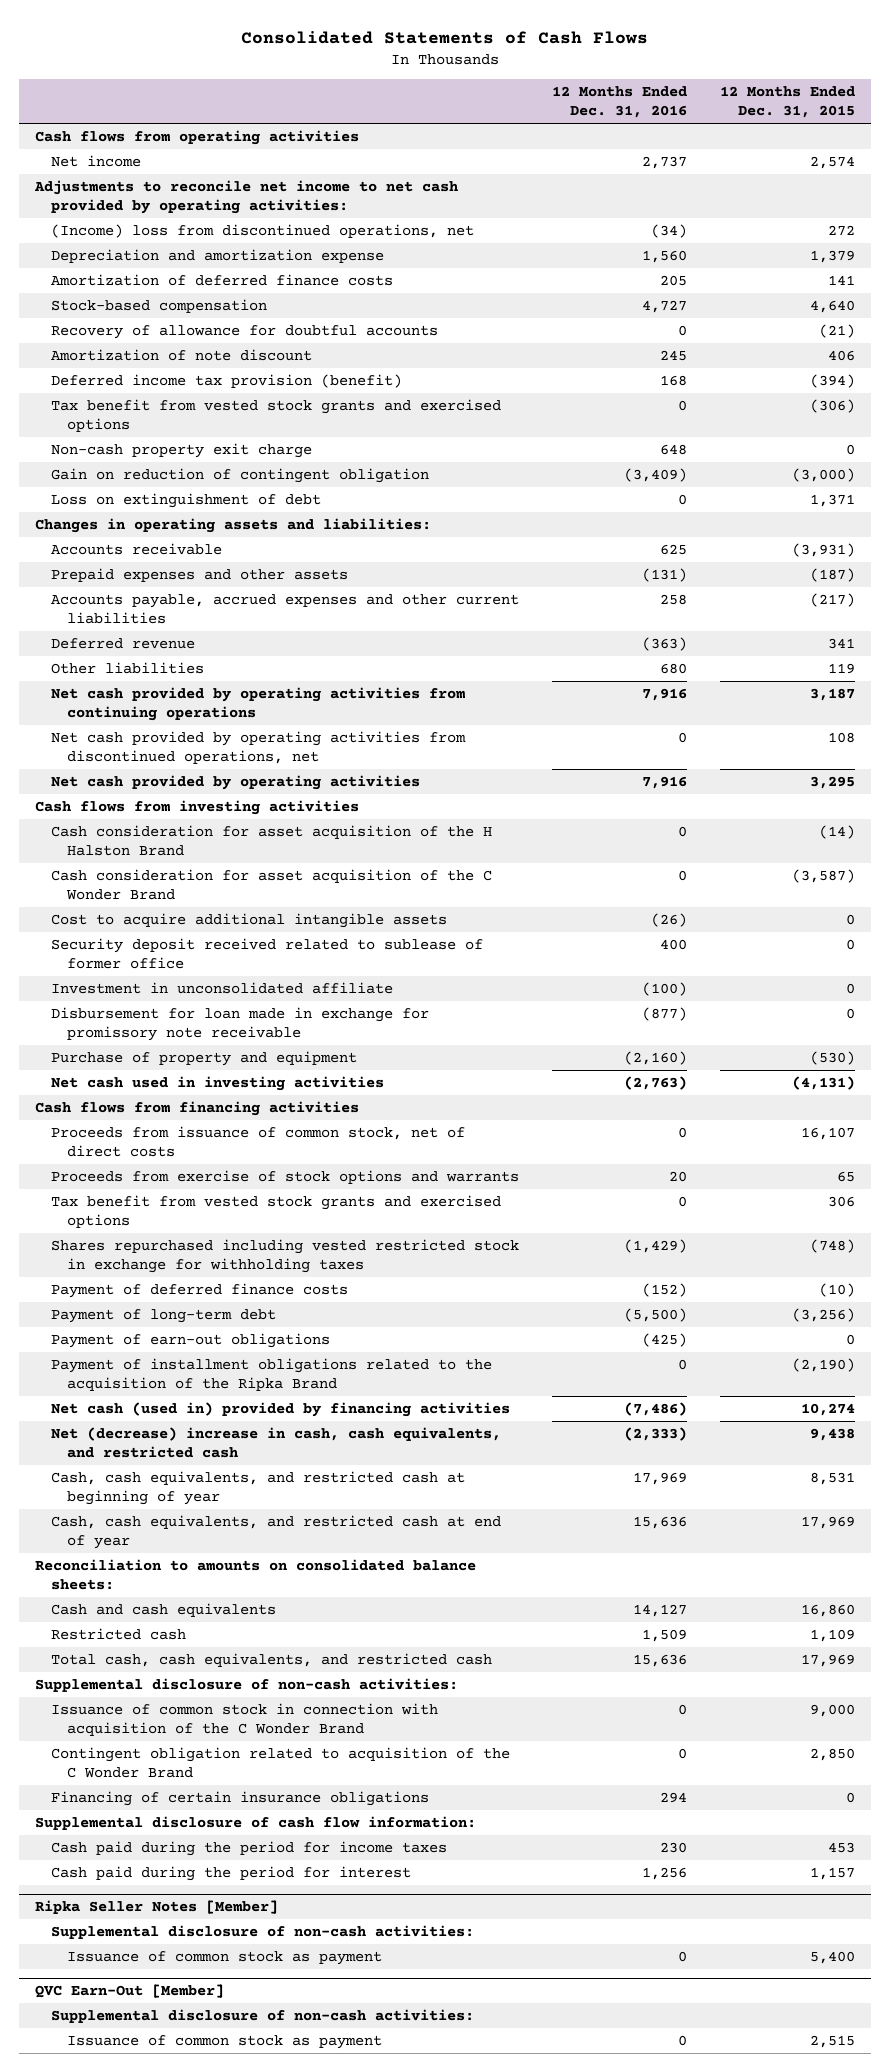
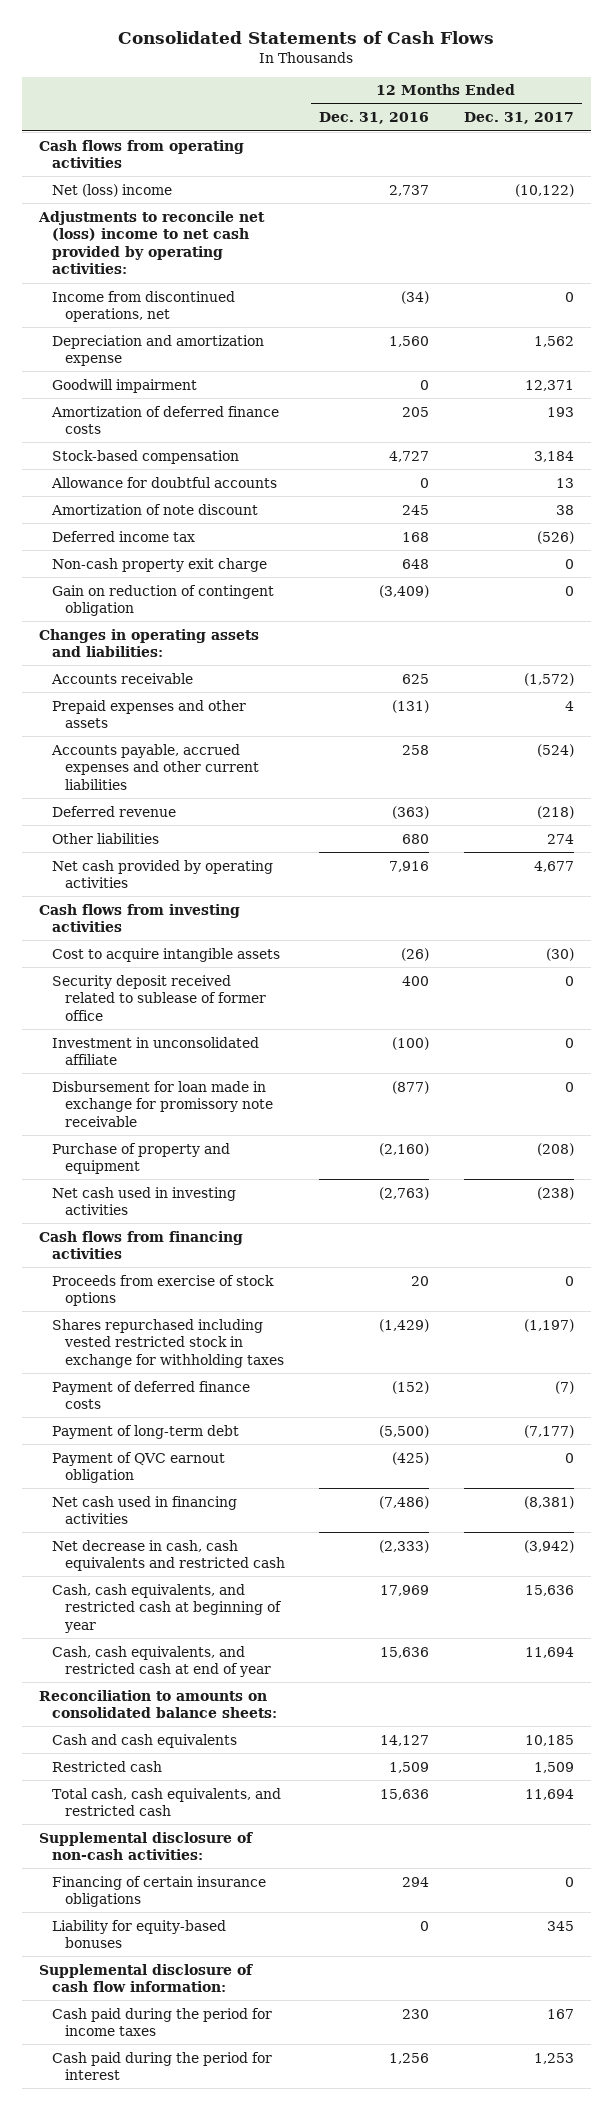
[719,86,855,119] 12 Months Ended Dec. 31, 2015 -> none
none -> [463,112,574,125] Dec. 31, 2017
[51,154,142,167] Net income -> [51,183,172,197] Net (loss) income
[34,179,459,214] Adjustments to reconcile net income to net cash provided by operating activities: -> [37,210,265,275] Adjustments to reconcile net (loss) income to net cash provided by operating activities:
[51,223,475,238] (Income) loss from discontinued operations, net -> [51,290,235,323] Income from discontinued operations, net
none -> [51,378,197,393] Goodwill impairment
[51,324,439,339] Recovery of allowance for doubtful accounts -> [50,476,277,488] Allowance for doubtful accounts
[51,398,502,432] Tax benefit from vested stock grants and exercised options -> none
[51,373,403,388] Deferred income tax provision (benefit) -> [51,530,195,542] Deferred income tax
[51,492,322,508] Loss on extinguishment of debt -> none
[51,686,466,721] Net cash provided by operating activities from continuing operations -> none
[51,730,467,764] Net cash provided by operating activities from discontinued operations, net -> none
[51,824,493,856] Cash consideration for asset acquisition of the H Halston Brand -> none
[51,868,493,900] Cash consideration for asset acquisition of the C Wonder Brand -> none
[51,912,448,928] Cost to acquire additional intangible assets -> [51,947,280,962] Cost to acquire intangible assets
[51,1125,466,1157] Proceeds from issuance of common stock, net of direct costs -> none
[51,1194,502,1228] Tax benefit from vested stock grants and exercised options -> none
[51,1169,520,1184] Proceeds from exercise of stock options and warrants -> [51,1274,274,1307] Proceeds from exercise of stock options
[51,1357,493,1391] Payment of installment obligations related to the acquisition of the Ripka Brand -> none
[51,1332,331,1348] Payment of earn-out obligations -> [51,1451,225,1484] Payment of QVC earnout obligation
[51,1401,511,1417] Net cash (used in) provided by financing activities -> [51,1495,237,1525] Net cash used in financing activities
[51,1426,502,1458] Net (decrease) increase in cash, cash equivalents, and restricted cash -> [51,1539,285,1572] Net decrease in cash, cash equivalents and restricted cash
[51,1702,439,1736] Issuance of common stock in connection with acquisition of the C Wonder Brand -> none
[51,1746,511,1778] Contingent obligation related to acquisition of the C Wonder Brand -> none
none -> [51,1919,226,1949] Liability for equity-based bonuses
[35,1900,279,1915] Ripka Seller Notes [Member] -> none
[51,1924,475,1939] Supplemental disclosure of non-cash activities: -> none
[66,1950,382,1965] Issuance of common stock as payment -> none
[35,1984,225,1999] QVC Earn-Out [Member] -> none
[51,2008,475,2023] Supplemental disclosure of non-cash activities: -> none
[66,2034,382,2049] Issuance of common stock as payment -> none

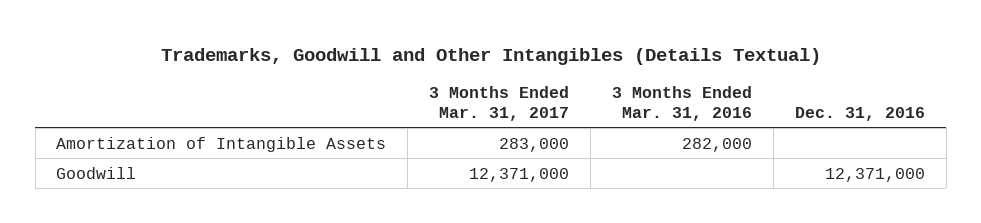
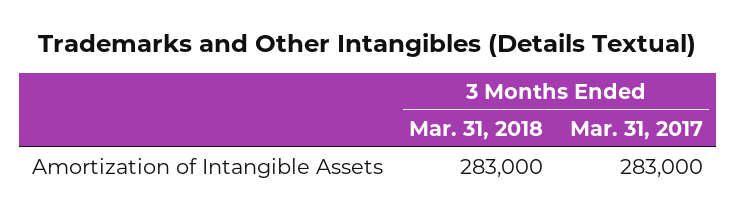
[160,47,821,65] Trademarks, Goodwill and Other Intangibles (Details Textual) -> [38,32,697,57] Trademarks and Other Intangibles (Details Textual)
[612,85,753,121] 3 Months Ended Mar. 31, 2016 -> none
[794,106,925,121] Dec. 31, 2016 -> none
none -> [409,120,544,140] Mar. 31, 2018
[56,166,137,179] Goodwill -> none

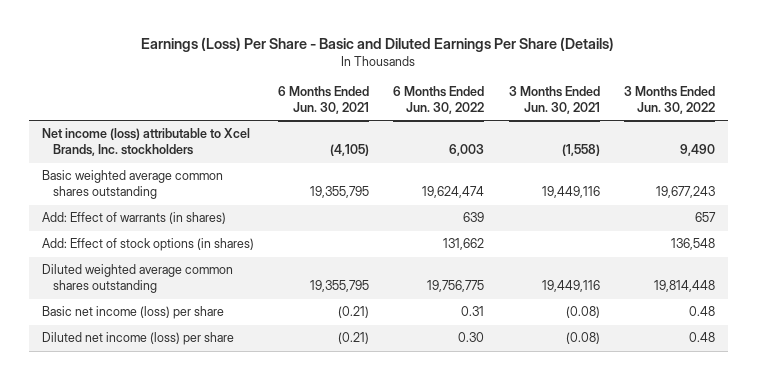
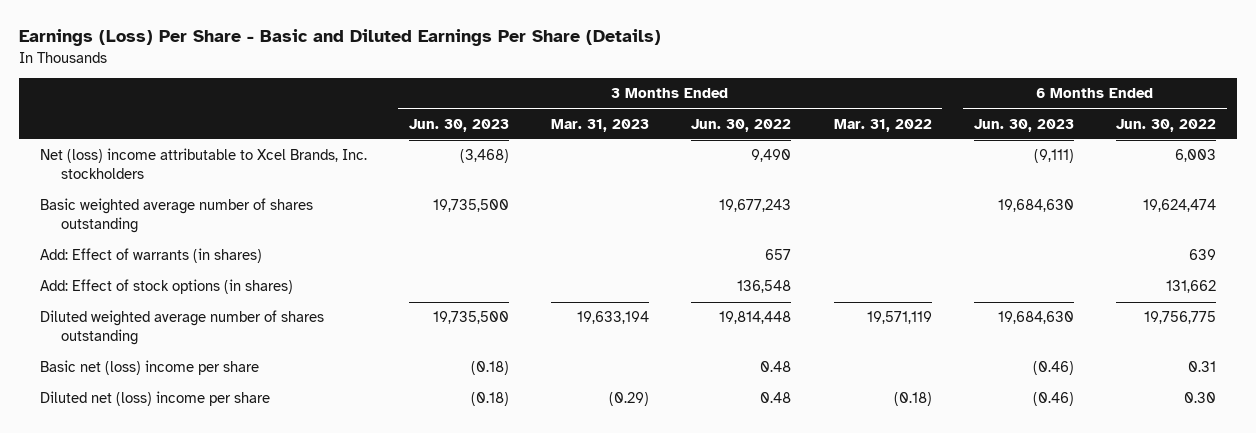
[278,86,370,115] 6 Months Ended Jun. 30, 2021 -> none
[508,86,600,115] 3 Months Ended Jun. 30, 2021 -> none
none -> [408,118,509,132] Jun. 30, 2023
none -> [551,118,650,132] Mar. 31, 2023
none -> [833,118,932,132] Mar. 31, 2022
none -> [973,118,1074,132] Jun. 30, 2023
[41,128,250,157] Net income (loss) attributable to Xcel Brands, Inc. stockholders -> [39,148,367,180] Net (loss) income attributable to Xcel Brands, Inc. stockholders
[41,170,223,200] Basic weighted average common shares outstanding -> [39,198,313,234] Basic weighted average number of shares outstanding
[41,264,233,294] Diluted weighted average common shares outstanding -> [39,310,324,346] Diluted weighted average number of shares outstanding
[41,306,224,320] Basic net income (loss) per share -> [39,360,259,376] Basic net (loss) income per share
[41,332,234,346] Diluted net income (loss) per share -> [39,391,270,407] Diluted net (loss) income per share

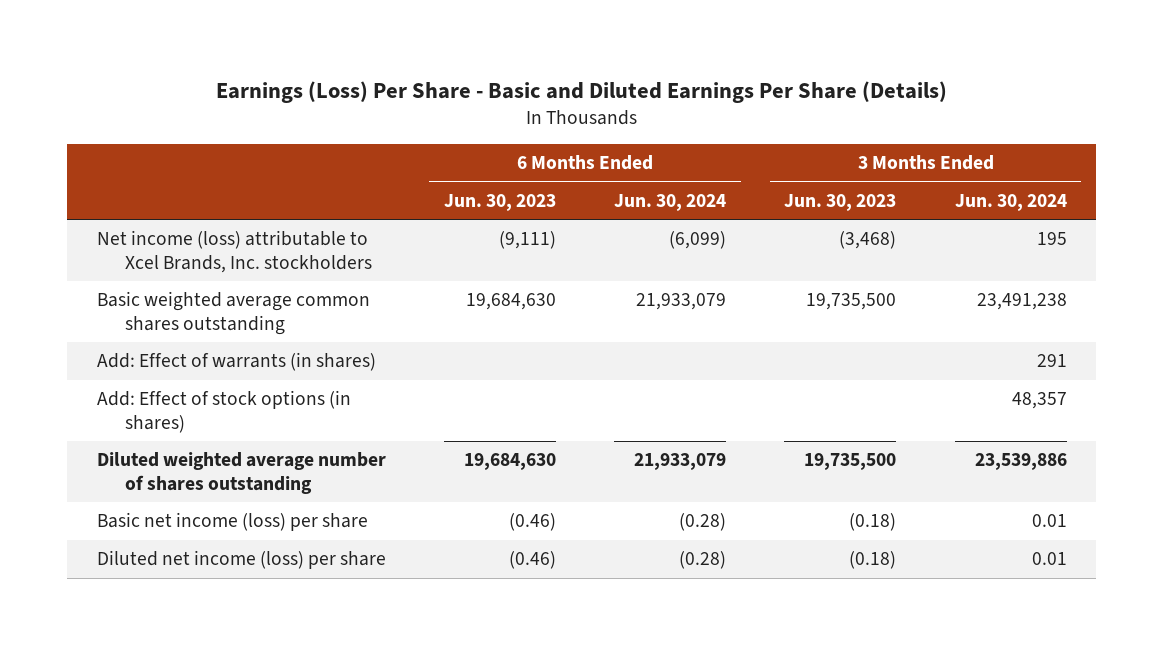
[551,118,650,132] Mar. 31, 2023 -> none
[691,118,792,132] Jun. 30, 2022 -> none
[833,118,932,132] Mar. 31, 2022 -> none
[1116,118,1217,132] Jun. 30, 2022 -> none
none -> [614,193,727,211] Jun. 30, 2024
none -> [954,193,1067,211] Jun. 30, 2024
[39,148,367,180] Net (loss) income attributable to Xcel Brands, Inc. stockholders -> [96,230,373,273] Net income (loss) attributable to Xcel Brands, Inc. stockholders
[39,198,313,234] Basic weighted average number of shares outstanding -> [96,291,370,335] Basic weighted average common shares outstanding
[39,360,259,376] Basic net (loss) income per share -> [96,512,368,532] Basic net income (loss) per share
[39,391,270,407] Diluted net (loss) income per share -> [96,550,386,570] Diluted net income (loss) per share

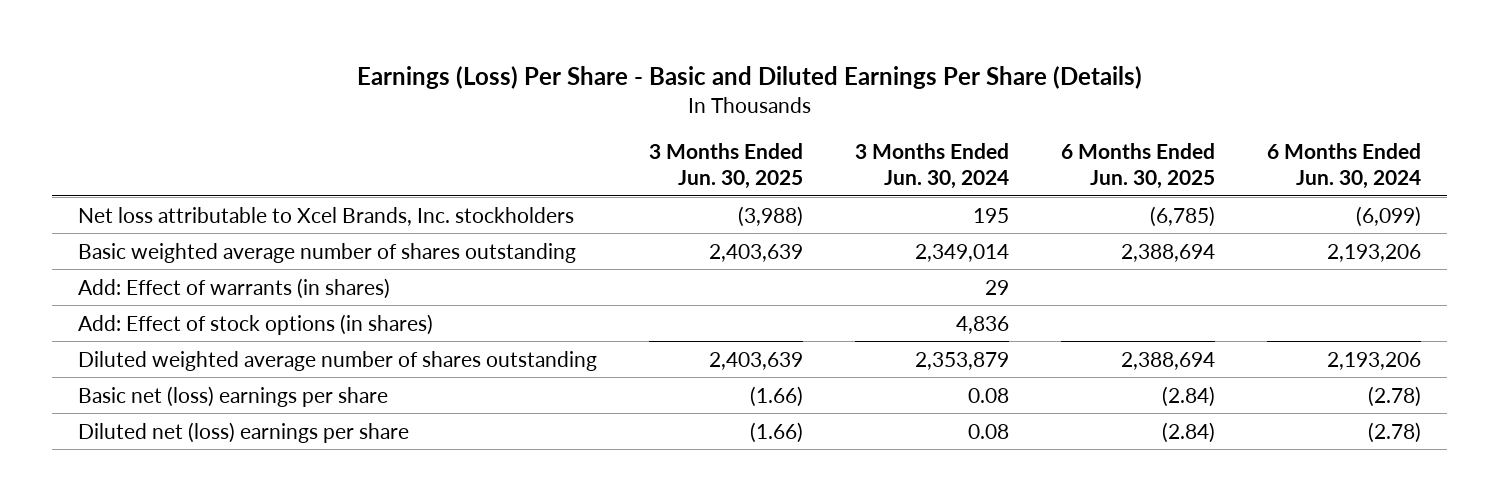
[443,193,556,211] Jun. 30, 2023 -> none
[784,193,897,211] Jun. 30, 2023 -> none
none -> [649,142,804,189] 3 Months Ended Jun. 30, 2025
none -> [1060,142,1215,189] 6 Months Ended Jun. 30, 2025
[96,230,373,273] Net income (loss) attributable to Xcel Brands, Inc. stockholders -> [78,206,575,226] Net loss attributable to Xcel Brands, Inc. stockholders
[96,291,370,335] Basic weighted average common shares outstanding -> [78,242,577,263] Basic weighted average number of shares outstanding
[636,293,727,311] 21,933,079 -> [1326,243,1421,262] 2,193,206
[976,293,1067,311] 23,491,238 -> [915,243,1010,262] 2,349,014
[1036,354,1067,368] 291 -> [985,279,1010,295] 29
[1011,392,1067,410] 48,357 -> [956,315,1010,334] 4,836
[634,453,727,471] 21,933,079 -> [1326,351,1421,370] 2,193,206
[974,453,1067,471] 23,539,886 -> [915,351,1010,370] 2,353,879
[96,512,368,532] Basic net income (loss) per share -> [78,385,389,407] Basic net (loss) earnings per share
[679,513,727,532] (0.28) -> [1367,385,1421,407] (2.78)
[1031,514,1067,528] 0.01 -> [968,387,1010,403] 0.08
[96,550,386,570] Diluted net income (loss) per share -> [78,421,410,443] Diluted net (loss) earnings per share
[679,551,727,570] (0.28) -> [1367,421,1421,443] (2.78)
[1031,552,1067,566] 0.01 -> [968,423,1010,439] 0.08

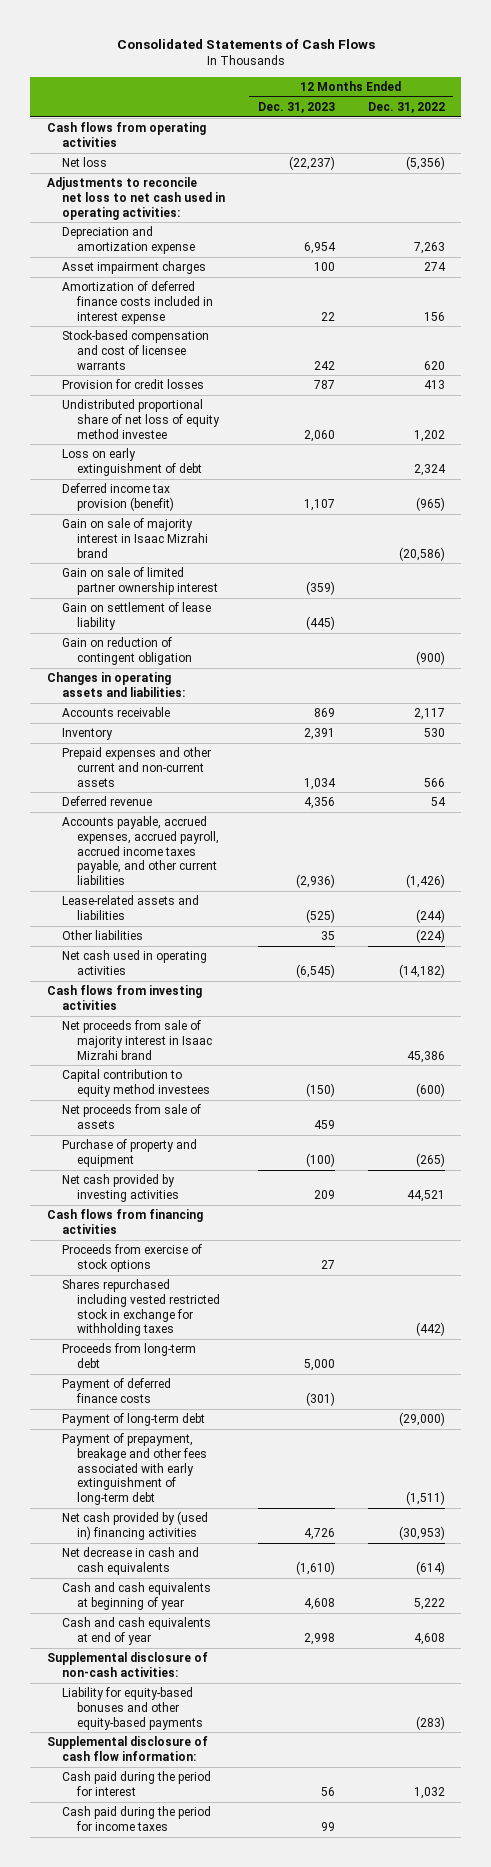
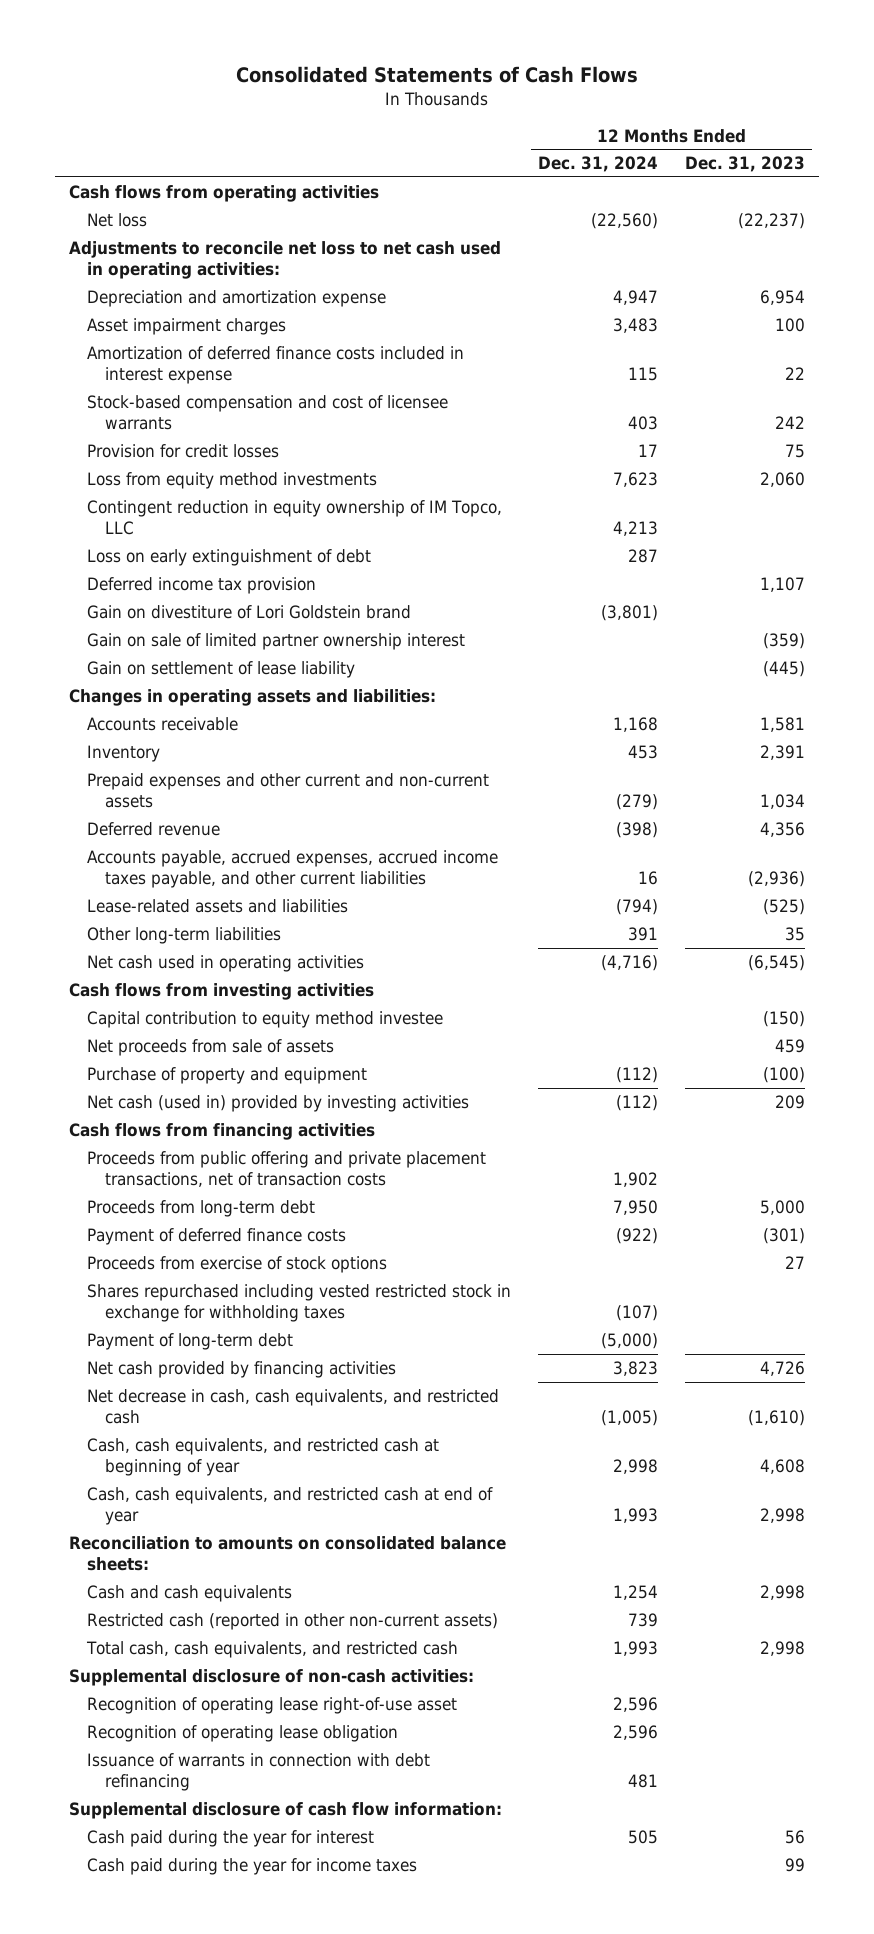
[367,102,445,114] Dec. 31, 2022 -> none
none -> [538,156,659,173] Dec. 31, 2024
[313,380,335,390] 787 -> [785,444,806,459] 75
[61,399,220,439] Undistributed proportional share of net loss of equity method investee -> [87,472,378,490] Loss from equity method investments
none -> [87,500,503,536] Contingent reduction in equity ownership of IM Topco, LLC
[61,483,174,511] Deferred income tax provision (benefit) -> [87,577,317,595] Deferred income tax provision
[61,518,208,558] Gain on sale of majority interest in Isaac Mizrahi brand -> [87,605,412,620] Gain on divestiture of Lori Goldstein brand
[61,637,192,665] Gain on reduction of contingent obligation -> none
[313,708,335,718] 869 -> [760,717,806,733] 1,581
[61,816,219,885] Accounts payable, accrued expenses, accrued payroll, accrued income taxes payable, and other current liabilities -> [87,850,499,889] Accounts payable, accrued expenses, accrued income taxes payable, and other current liabilities
[61,930,143,941] Other liabilities -> [87,927,282,945] Other long-term liabilities
[61,1020,212,1060] Net proceeds from sale of majority interest in Isaac Mizrahi brand -> none
[61,1069,210,1097] Capital contribution to equity method investees -> [87,1011,444,1029] Capital contribution to equity method investee
[61,1174,179,1202] Net cash provided by investing activities -> [87,1095,470,1113] Net cash (used in) provided by investing activities
none -> [87,1151,487,1188] Proceeds from public offering and private placement transactions, net of transaction costs
[61,1244,202,1272] Proceeds from exercise of stock options -> [87,1256,388,1274] Proceeds from exercise of stock options
[61,1279,220,1337] Shares repurchased including vested restricted stock in exchange for withholding taxes -> [87,1284,512,1323] Shares repurchased including vested restricted stock in exchange for withholding taxes
[61,1433,207,1505] Payment of prepayment, breakage and other fees associated with early extinguishment of long-term debt -> none
[61,1511,208,1540] Net cash provided by (used in) financing activities -> [87,1361,397,1379] Net cash provided by financing activities
[61,1547,199,1575] Net decrease in cash and cash equivalents -> [87,1389,500,1425] Net decrease in cash, cash equivalents, and restricted cash
[61,1582,211,1610] Cash and cash equivalents at beginning of year -> [87,1438,440,1477] Cash, cash equivalents, and restricted cash at beginning of year
[61,1617,211,1645] Cash and cash equivalents at end of year -> [87,1487,494,1526] Cash, cash equivalents, and restricted cash at end of year
none -> [68,1536,506,1572] Reconciliation to amounts on consolidated balance sheets:
none -> [87,1585,293,1603] Cash and cash equivalents
none -> [87,1613,499,1631] Restricted cash (reported in other non-current assets)
none -> [86,1641,459,1659] Total cash, cash equivalents, and restricted cash
[61,1687,203,1730] Liability for equity-based bonuses and other equity-based payments -> none
none -> [87,1697,458,1715] Recognition of operating lease right-of-use asset
none -> [87,1725,399,1743] Recognition of operating lease obligation
none -> [87,1753,431,1792] Issuance of warrants in connection with debt refinancing
[61,1771,211,1796] Cash paid during the period for interest -> [87,1830,375,1848] Cash paid during the year for interest
[61,1806,211,1831] Cash paid during the period for income taxes -> [87,1858,418,1876] Cash paid during the year for income taxes

